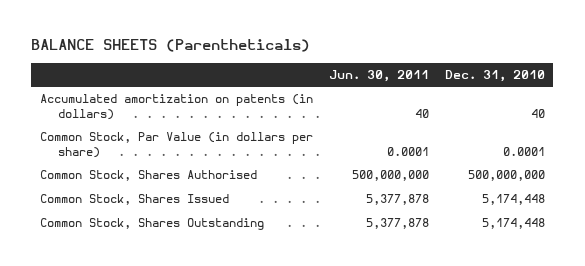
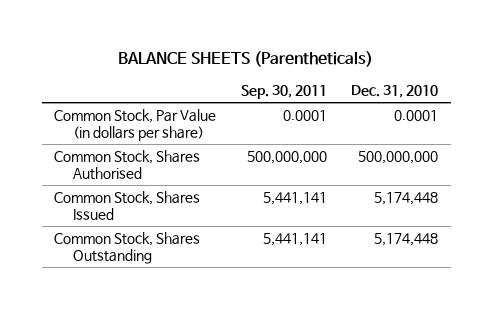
[328,70,429,83] Jun. 30, 2011 -> none
none -> [240,85,327,100] Sep. 30, 2011
[39,94,313,121] Accumulated amortization on patents (in dollars) -> none

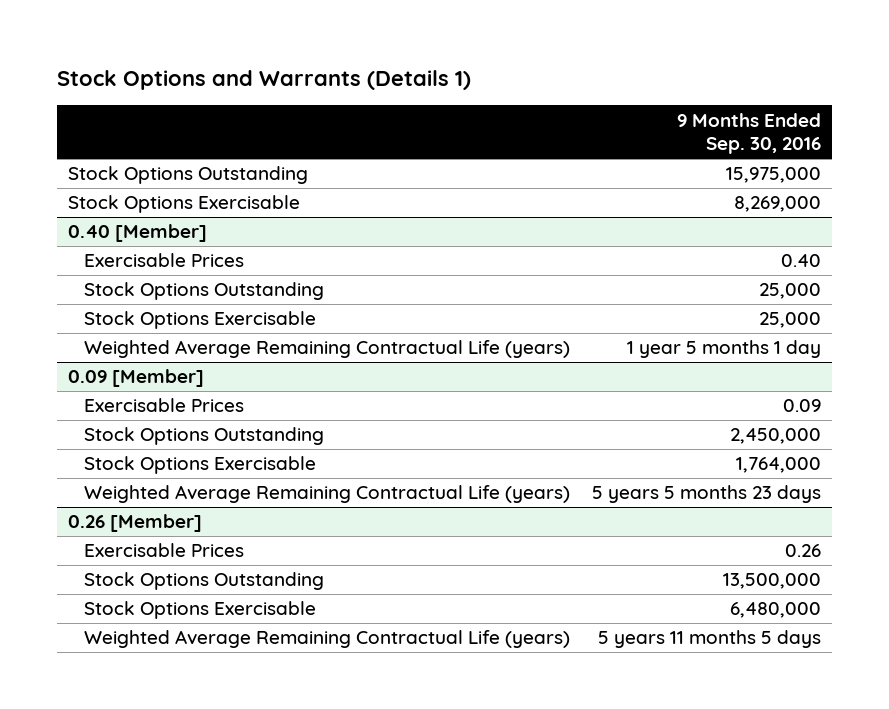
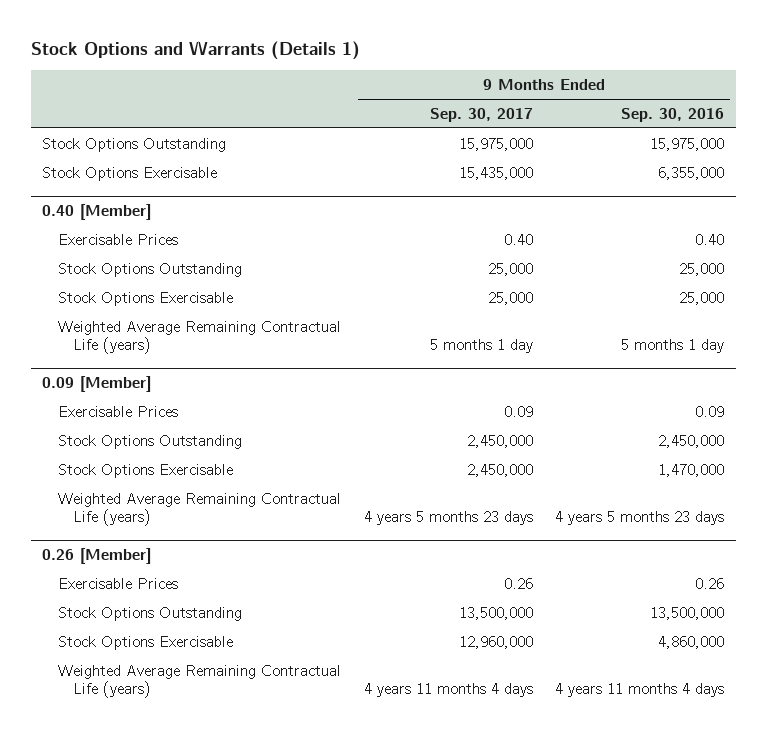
none -> [429,107,533,122] Sep. 30, 2017
[734,196,822,213] 8,269,000 -> [658,166,725,180] 6,355,000
[627,340,822,359] 1 year 5 months 1 day -> [621,339,725,354] 5 months 1 day
[736,457,822,474] 1,764,000 -> [658,463,725,477] 1,470,000
[592,485,822,504] 5 years 5 months 23 days -> [555,511,725,526] 4 years 5 months 23 days
[730,602,822,619] 6,480,000 -> [658,635,725,649] 4,860,000
[598,630,822,649] 5 years 11 months 5 days -> [555,683,725,698] 4 years 11 months 4 days

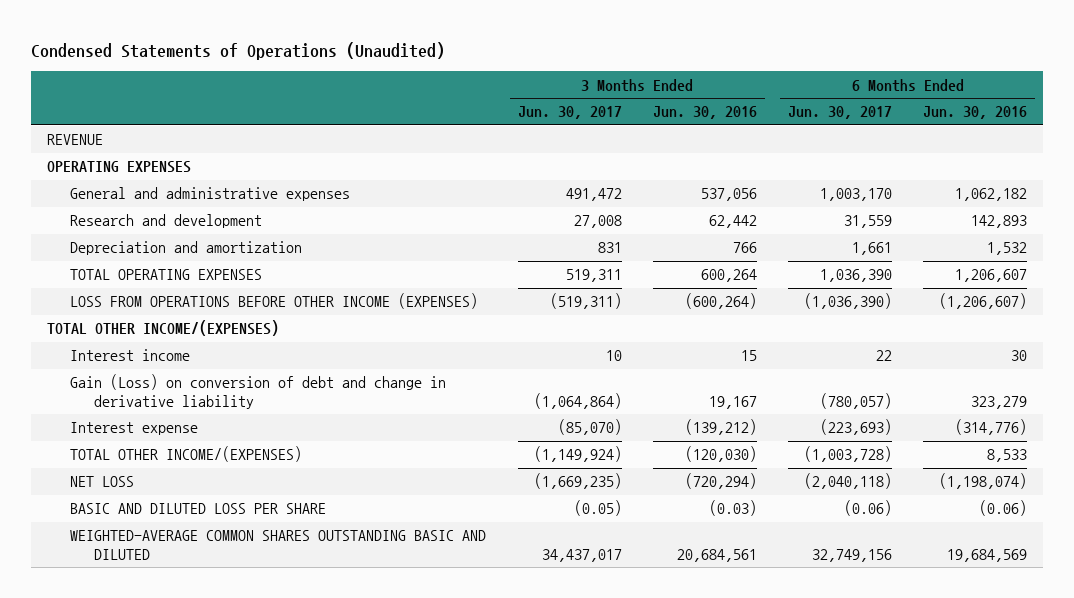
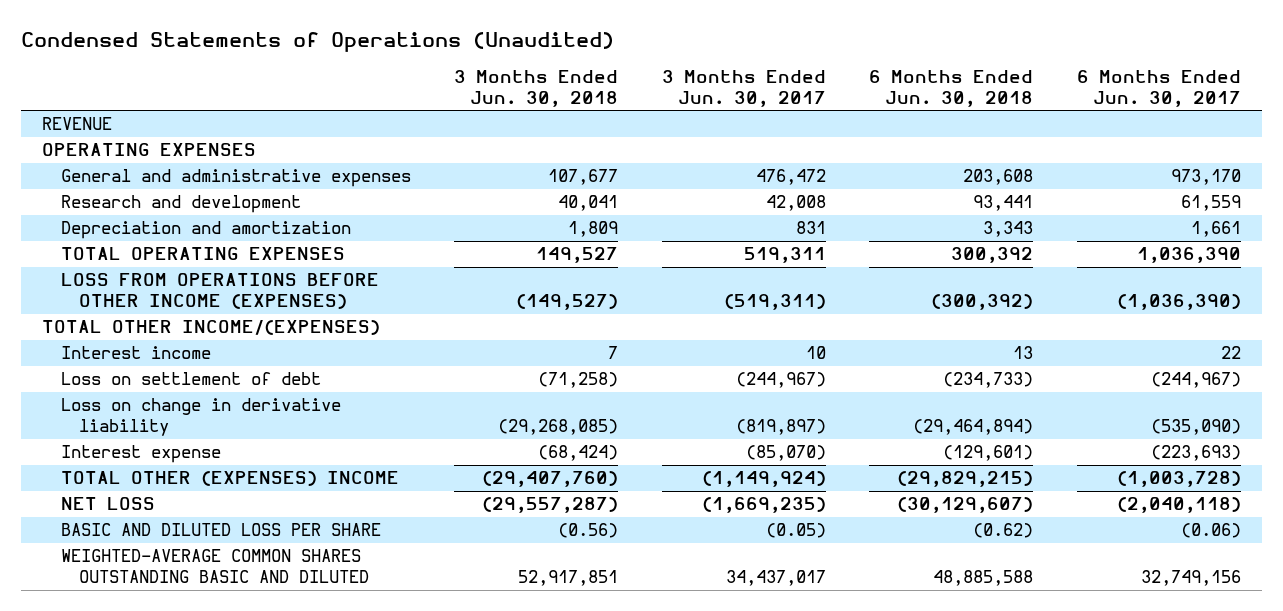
[652,106,757,120] Jun. 30, 2016 -> none
[923,106,1028,120] Jun. 30, 2016 -> none
none -> [454,69,619,107] 3 Months Ended Jun. 30, 2018
none -> [869,69,1034,107] 6 Months Ended Jun. 30, 2018
[565,188,622,202] 491,472 -> [755,169,826,186] 476,472
[819,188,892,202] 1,003,170 -> [1170,169,1241,186] 973,170
[573,215,622,229] 27,008 -> [765,195,826,212] 42,008
[843,215,892,229] 31,559 -> [1180,195,1241,212] 61,559
none -> [60,372,321,386] Loss on settlement of debt
[70,374,447,409] Gain (Loss) on conversion of debt and change in derivative liability -> [60,398,341,437] Loss on change in derivative liability
[533,392,622,409] (1,064,864) -> [735,419,826,436] (819,897)
[819,392,892,409] (780,057) -> [1150,419,1241,436] (535,090)
[70,446,303,463] TOTAL OTHER INCOME/(EXPENSES) -> [60,471,399,487] TOTAL OTHER (EXPENSES) INCOME

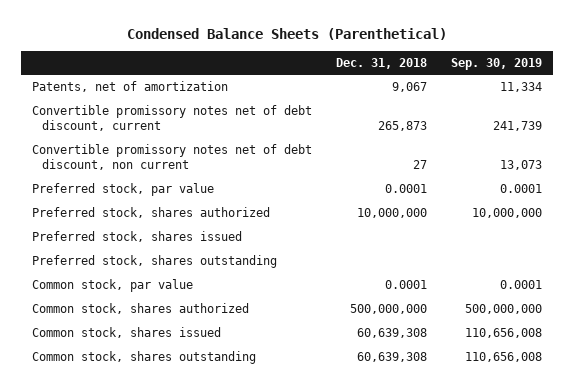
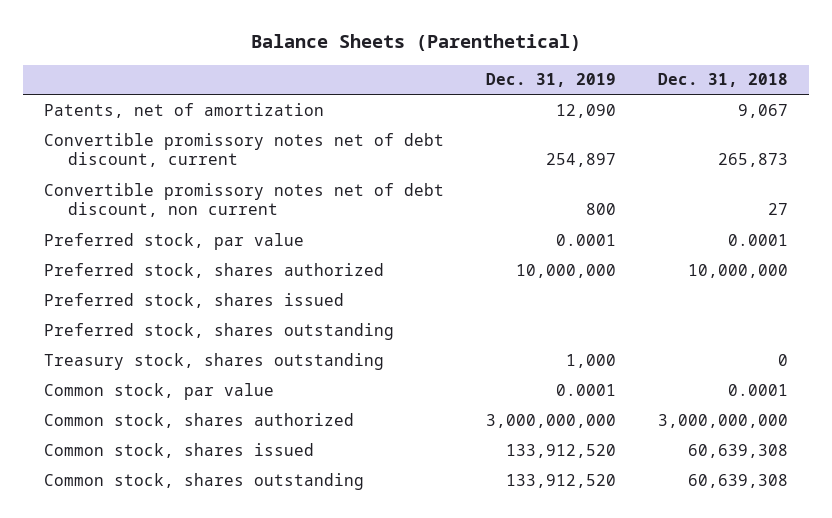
[126,27,447,40] Condensed Balance Sheets (Parenthetical) -> [251,34,582,52] Balance Sheets (Parenthetical)
[450,57,542,70] Sep. 30, 2019 -> none
none -> [486,73,617,88] Dec. 31, 2019
none -> [44,352,385,370] Treasury stock, shares outstanding
[349,304,427,315] 500,000,000 -> [658,413,789,428] 3,000,000,000

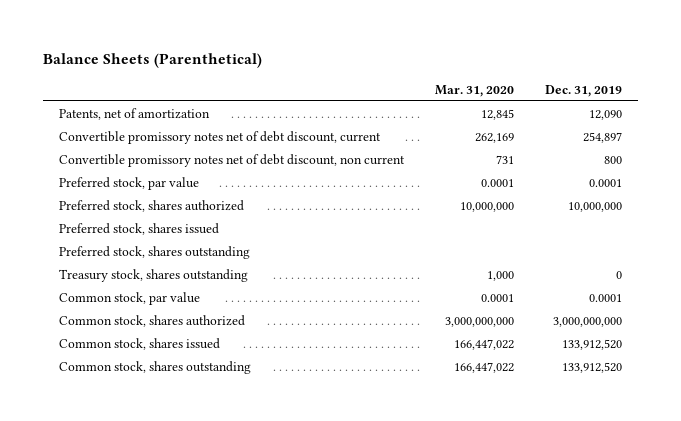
[658,73,789,88] Dec. 31, 2018 -> none
none -> [435,84,515,97] Mar. 31, 2020
[566,353,617,368] 1,000 -> [616,270,623,279] 0

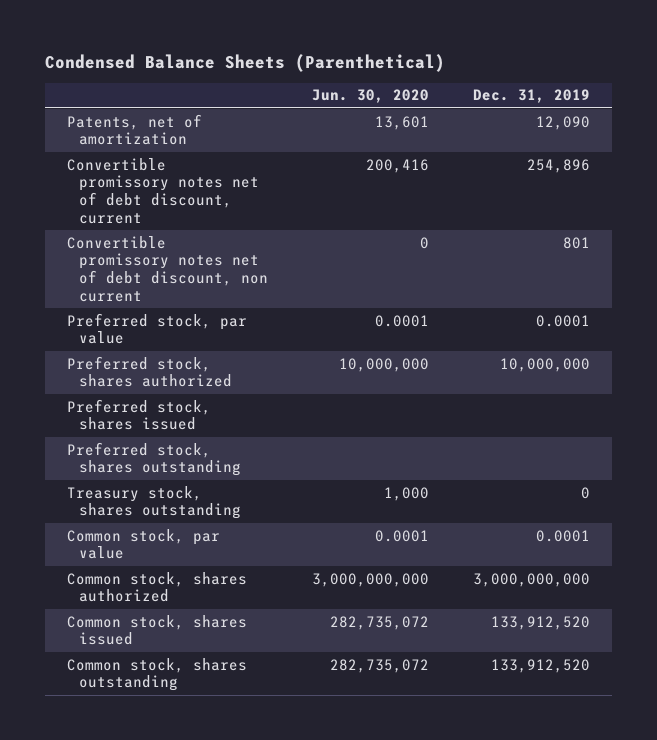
[43,53,263,69] Balance Sheets (Parenthetical) -> [44,53,445,72] Condensed Balance Sheets (Parenthetical)
[435,84,515,97] Mar. 31, 2020 -> none
none -> [312,89,430,104] Jun. 30, 2020
[583,131,623,143] 254,897 -> [527,158,591,173] 254,896
[604,155,623,164] 800 -> [563,236,591,249] 801

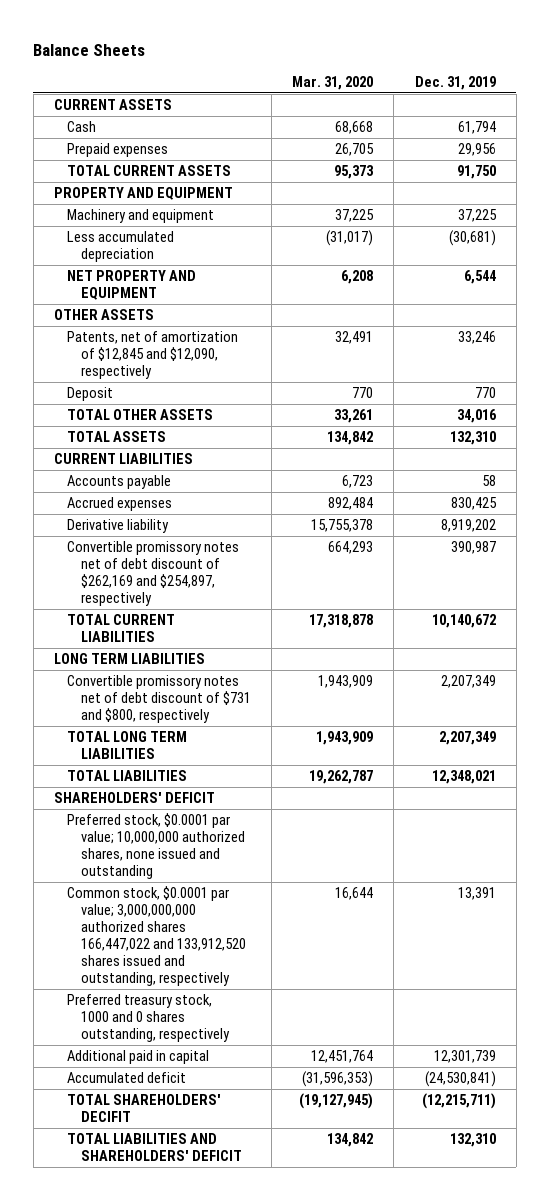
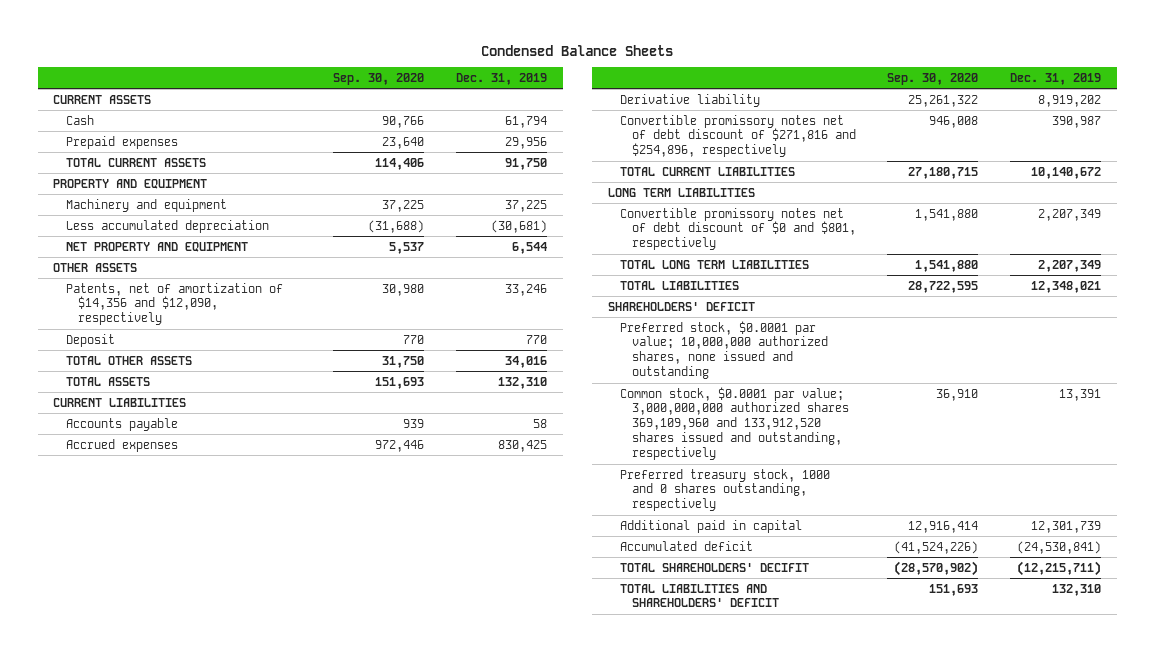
[33,44,146,57] Balance Sheets -> [481,44,674,56] Condensed Balance Sheets
[292,76,374,91] Mar. 31, 2020 -> none
none -> [333,72,425,85] Sep. 30, 2020
[67,331,239,380] Patents, net of amortization of $12,845 and $12,090, respectively -> [65,282,283,326] Patents, net of amortization of $14,356 and $12,090, respectively
[67,541,240,607] Convertible promissory notes net of debt discount of $262,169 and $254,897, respectively -> [619,114,856,158] Convertible promissory notes net of debt discount of $271,816 and $254,896, respectively
[67,675,252,724] Convertible promissory notes net of debt discount of $731 and $800, respectively -> [619,207,856,251] Convertible promissory notes net of debt discount of $0 and $801, respectively
[67,886,247,986] Common stock, $0.0001 par value; 3,000,000,000 authorized shares 166,447,022 and 133,912,520 shares issued and outstanding, respectively -> [619,386,849,461] Common stock, $0.0001 par value; 3,000,000,000 authorized shares 369,109,960 and 133,912,520 shares issued and outstanding, respectively

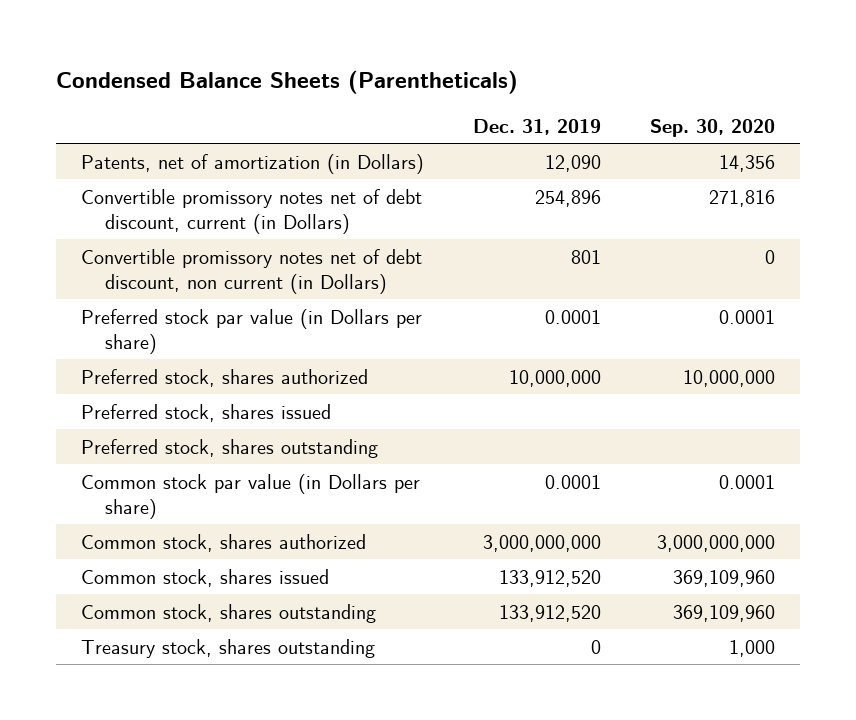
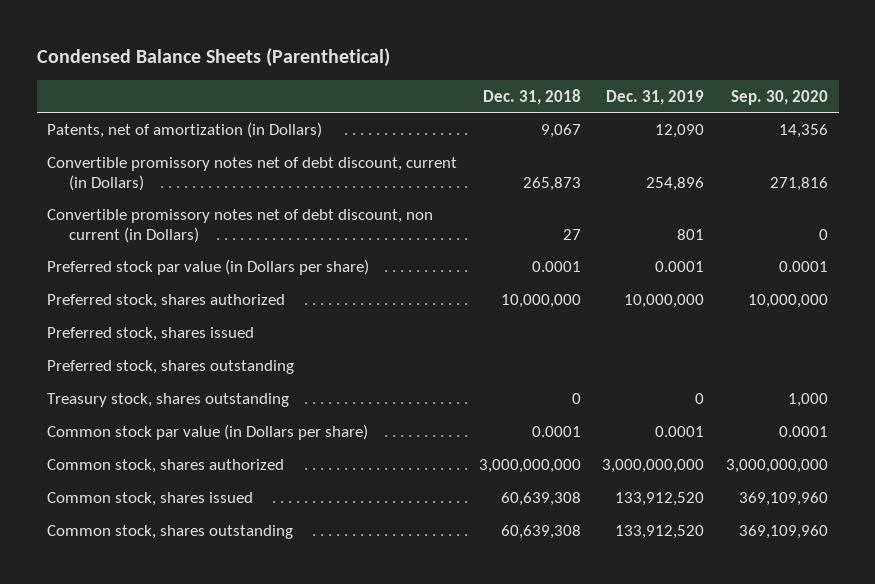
[56,69,519,94] Condensed Balance Sheets (Parentheticals) -> [36,47,390,67] Condensed Balance Sheets (Parenthetical)
none -> [482,88,581,105] Dec. 31, 2018
[81,638,376,658] Treasury stock, shares outstanding -> [47,392,290,407] Treasury stock, shares outstanding

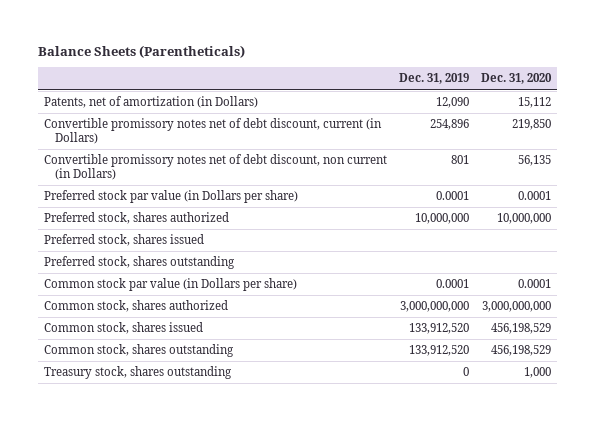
[36,47,390,67] Condensed Balance Sheets (Parenthetical) -> [38,44,246,58] Balance Sheets (Parentheticals)
[482,88,581,105] Dec. 31, 2018 -> none
[730,89,828,105] Sep. 30, 2020 -> none
none -> [481,73,553,85] Dec. 31, 2020
[47,392,290,407] Treasury stock, shares outstanding -> [44,366,233,380] Treasury stock, shares outstanding

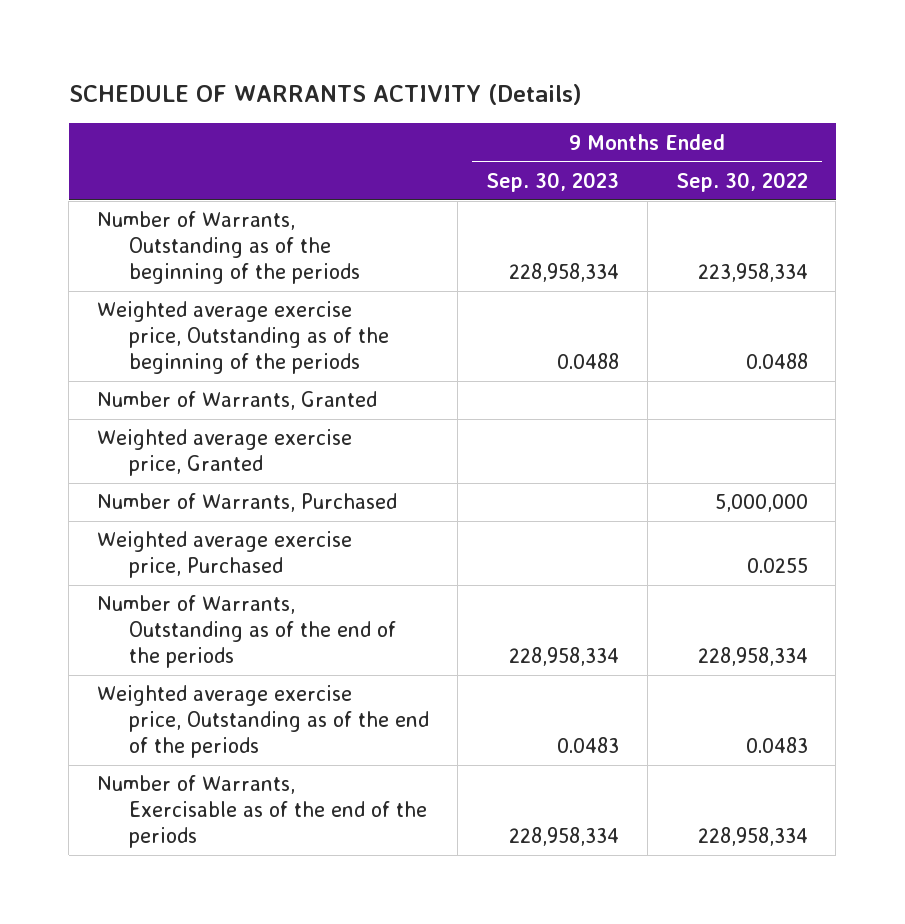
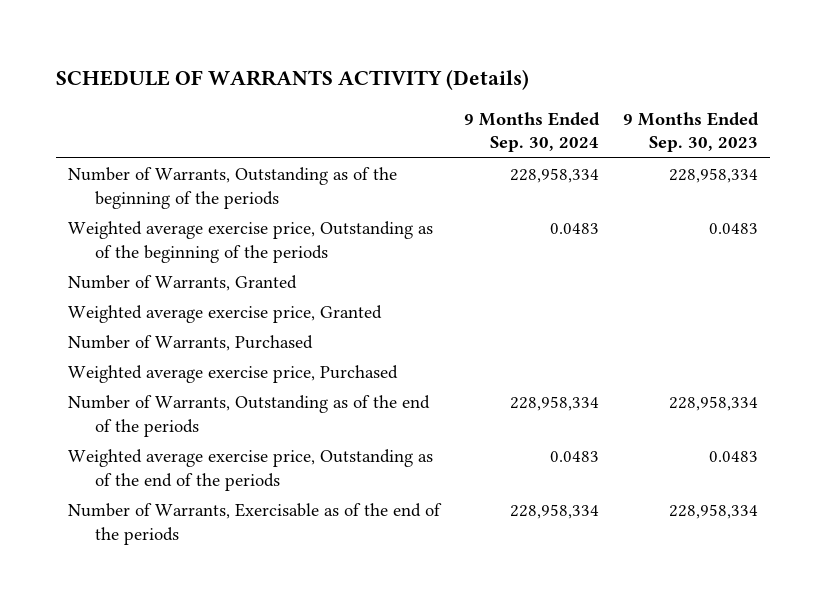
[675,172,808,193] Sep. 30, 2022 -> none
none -> [464,111,601,153] 9 Months Ended Sep. 30, 2024
[557,353,620,370] 0.0488 -> [709,223,759,235] 0.0483

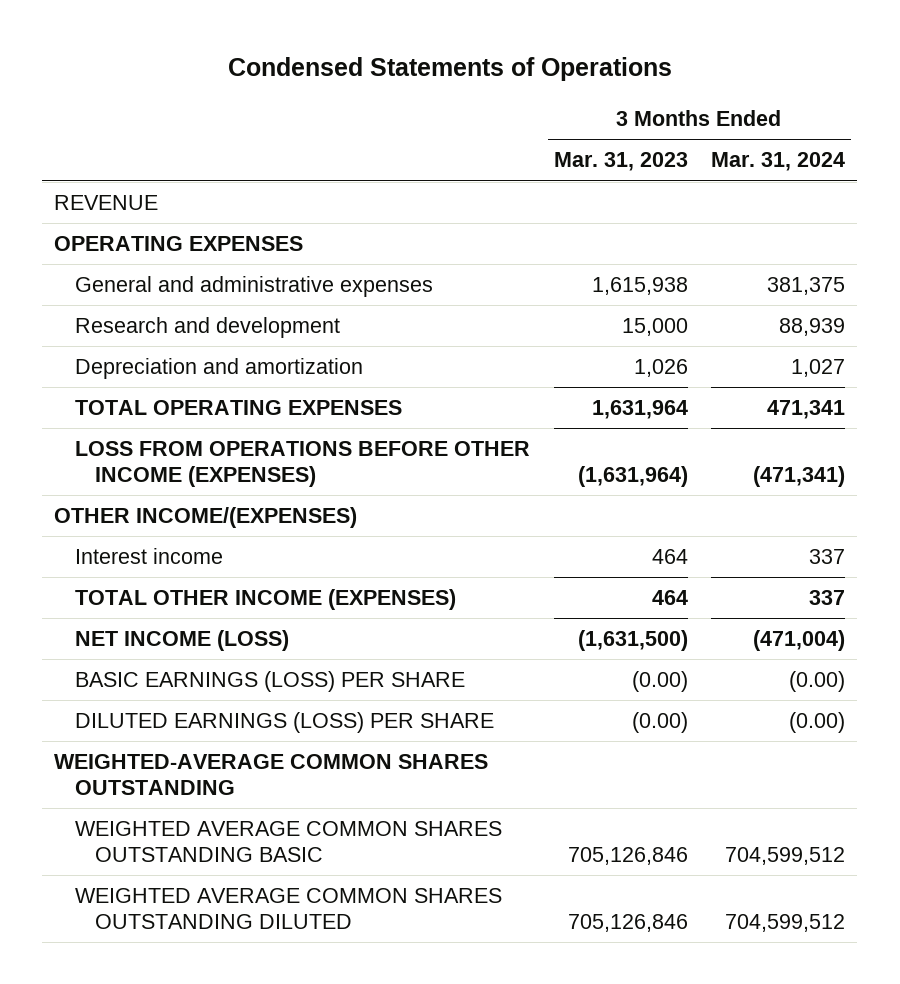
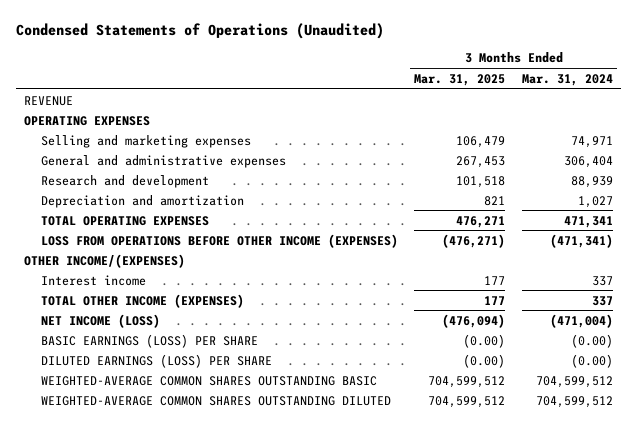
[227,56,672,81] Condensed Statements of Operations -> [15,23,384,40] Condensed Statements of Operations (Unaudited)
[553,152,688,172] Mar. 31, 2023 -> none
none -> [414,73,506,86] Mar. 31, 2025
none -> [40,134,251,148] Selling and marketing expenses
[767,277,846,296] 381,375 -> [563,155,613,168] 306,404
[54,754,489,796] WEIGHTED-AVERAGE COMMON SHARES OUTSTANDING -> none
[74,821,502,863] WEIGHTED AVERAGE COMMON SHARES OUTSTANDING BASIC -> [40,375,377,386] WEIGHTED-AVERAGE COMMON SHARES OUTSTANDING BASIC
[74,888,502,930] WEIGHTED AVERAGE COMMON SHARES OUTSTANDING DILUTED -> [40,395,391,406] WEIGHTED-AVERAGE COMMON SHARES OUTSTANDING DILUTED

